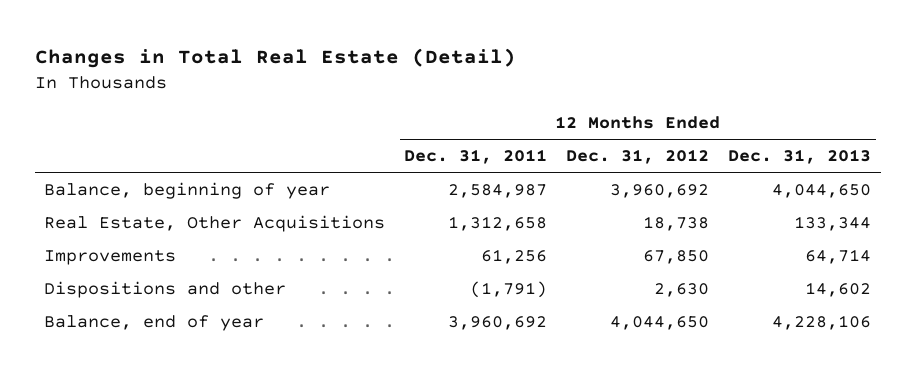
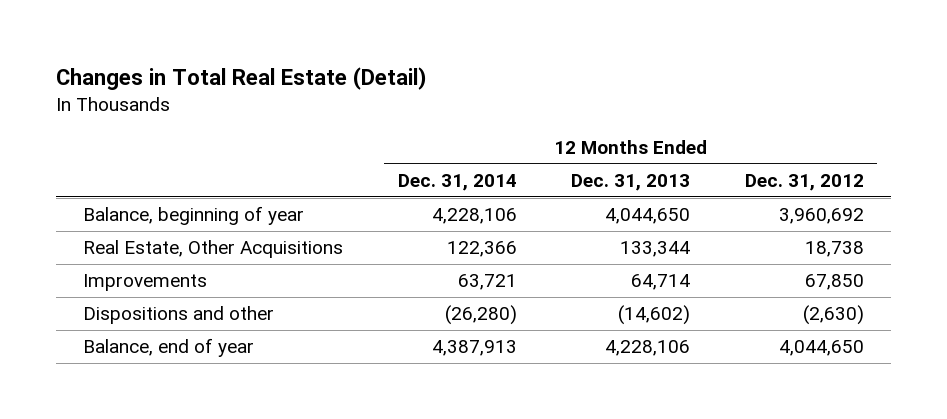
[404,149,548,165] Dec. 31, 2011 -> none
none -> [397,173,517,191] Dec. 31, 2014
[654,282,710,297] 2,630 -> [802,305,864,326] (2,630)
[805,281,872,297] 14,602 -> [618,305,691,326] (14,602)

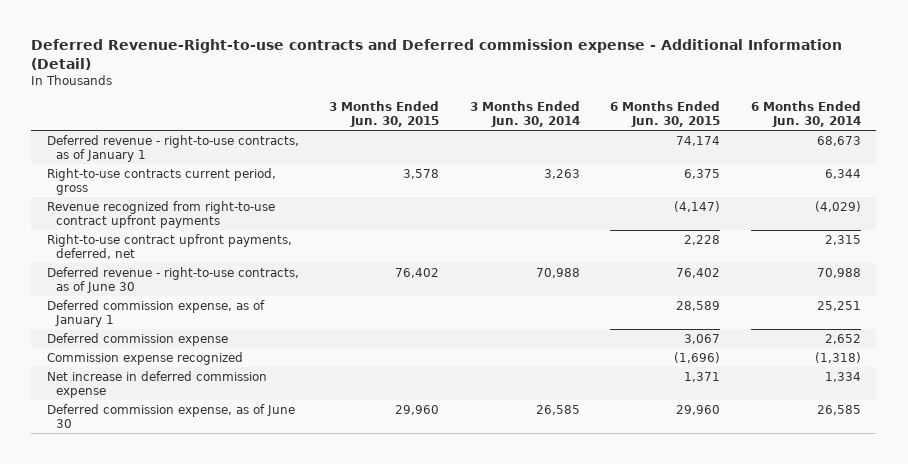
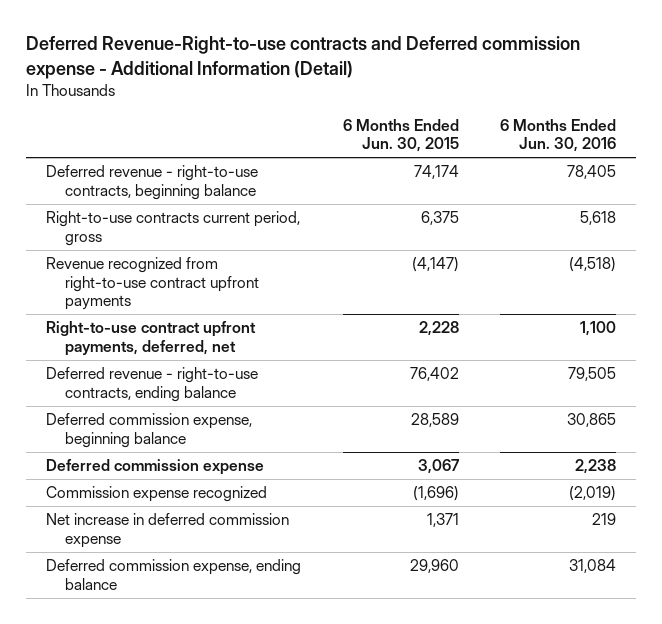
[329,101,440,127] 3 Months Ended Jun. 30, 2015 -> none
[469,101,580,127] 3 Months Ended Jun. 30, 2014 -> none
[750,101,861,127] 6 Months Ended Jun. 30, 2014 -> none
none -> [499,118,616,153] 6 Months Ended Jun. 30, 2016
[46,135,299,162] Deferred revenue - right-to-use contracts, as of January 1 -> [46,165,259,200] Deferred revenue - right-to-use contracts, beginning balance
[46,267,299,293] Deferred revenue - right-to-use contracts, as of June 30 -> [46,367,259,402] Deferred revenue - right-to-use contracts, ending balance
[46,300,265,327] Deferred commission expense, as of January 1 -> [46,413,253,448] Deferred commission expense, beginning balance
[46,404,295,428] Deferred commission expense, as of June 30 -> [46,559,302,590] Deferred commission expense, ending balance

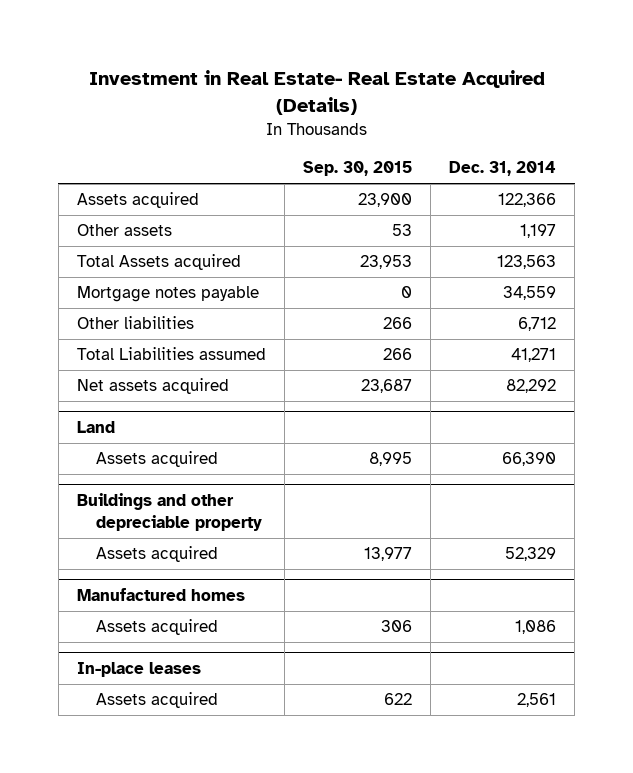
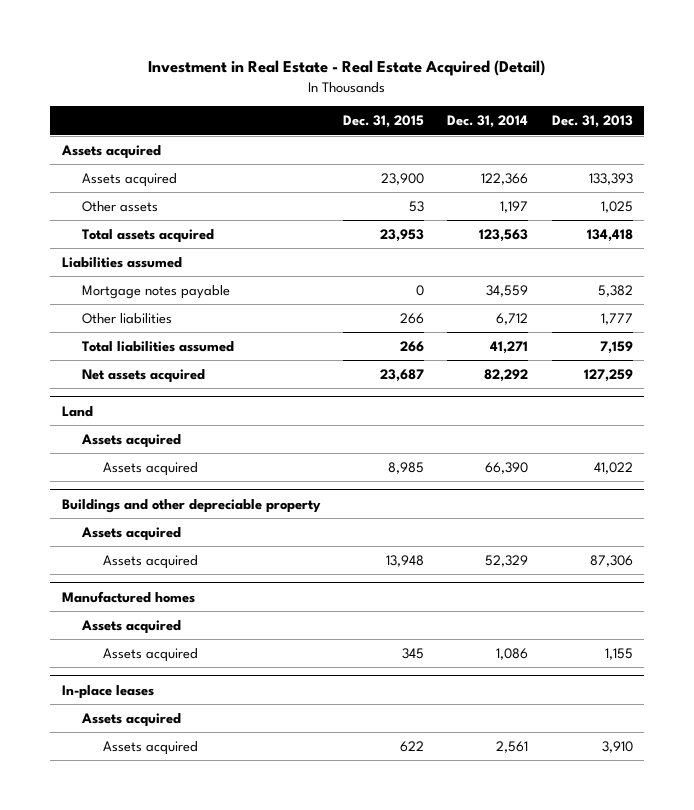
[88,69,545,115] Investment in Real Estate- Real Estate Acquired (Details) -> [148,60,546,77] Investment in Real Estate - Real Estate Acquired (Detail)
[303,161,413,177] Sep. 30, 2015 -> none
none -> [342,115,424,129] Dec. 31, 2015
none -> [551,115,633,129] Dec. 31, 2013
none -> [60,144,161,159] Assets acquired
[76,254,241,271] Total Assets acquired -> [82,228,215,243] Total assets acquired
none -> [61,256,182,268] Liabilities assumed
[76,347,266,361] Total Liabilities assumed -> [82,340,235,352] Total liabilities assumed
none -> [81,433,182,448] Assets acquired
none -> [81,526,182,541] Assets acquired
none -> [81,619,182,634] Assets acquired
none -> [81,712,182,727] Assets acquired

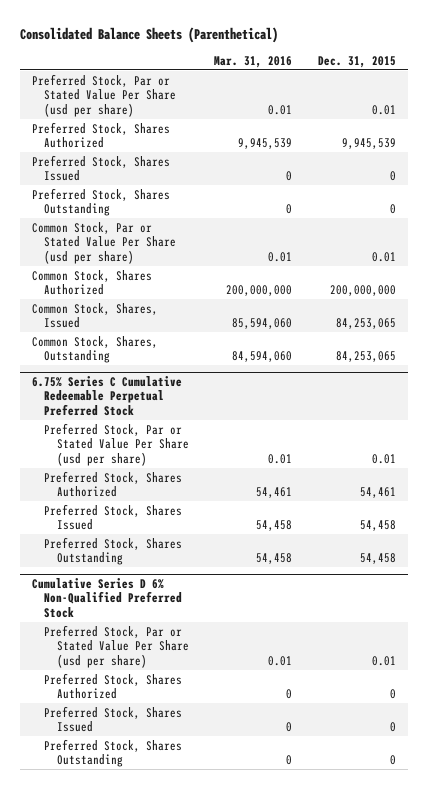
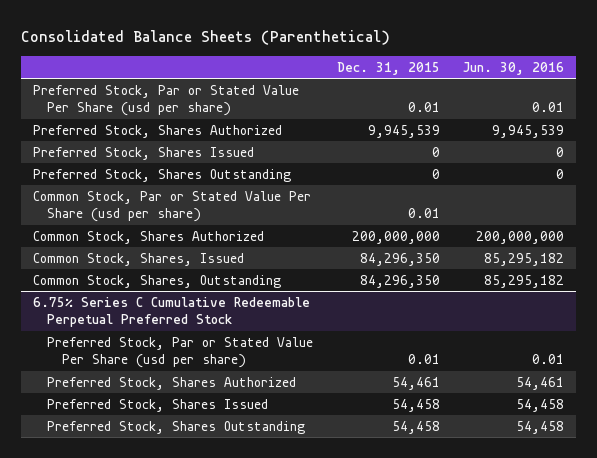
[214,55,293,68] Mar. 31, 2016 -> none
none -> [463,61,565,75] Jun. 30, 2016
[335,318,396,330] 84,253,065 -> [359,252,440,266] 84,296,350
[335,351,396,363] 84,253,065 -> [359,274,440,288] 84,296,350
[32,577,183,619] Cumulative Series D 6% Non-Qualified Preferred Stock -> none
[44,624,189,668] Preferred Stock, Par or Stated Value Per Share (usd per share) -> none
[44,672,183,700] Preferred Stock, Shares Authorized -> none
[44,705,183,733] Preferred Stock, Shares Issued -> none
[44,738,183,768] Preferred Stock, Shares Outstanding -> none

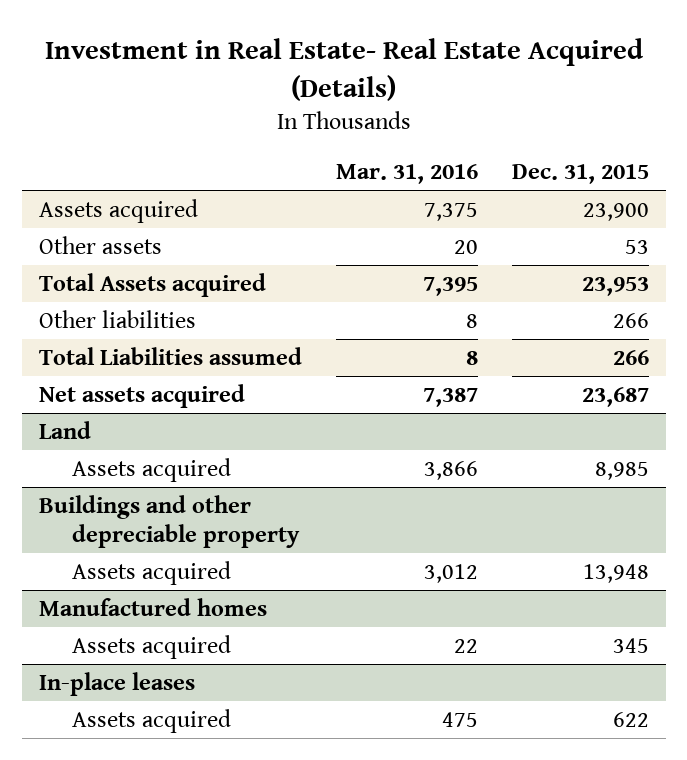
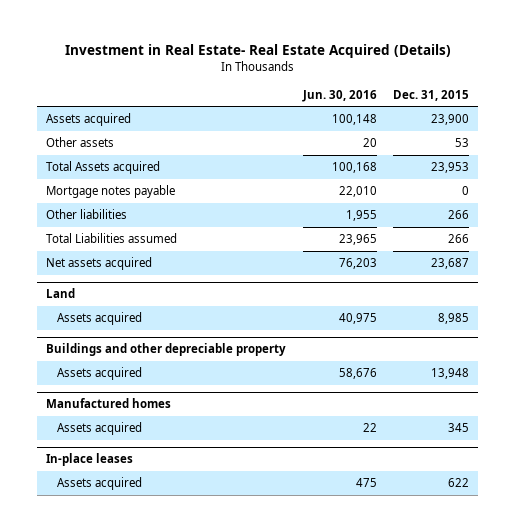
[335,164,478,185] Mar. 31, 2016 -> none
none -> [301,89,377,102] Jun. 30, 2016
none -> [45,185,175,199] Mortgage notes payable

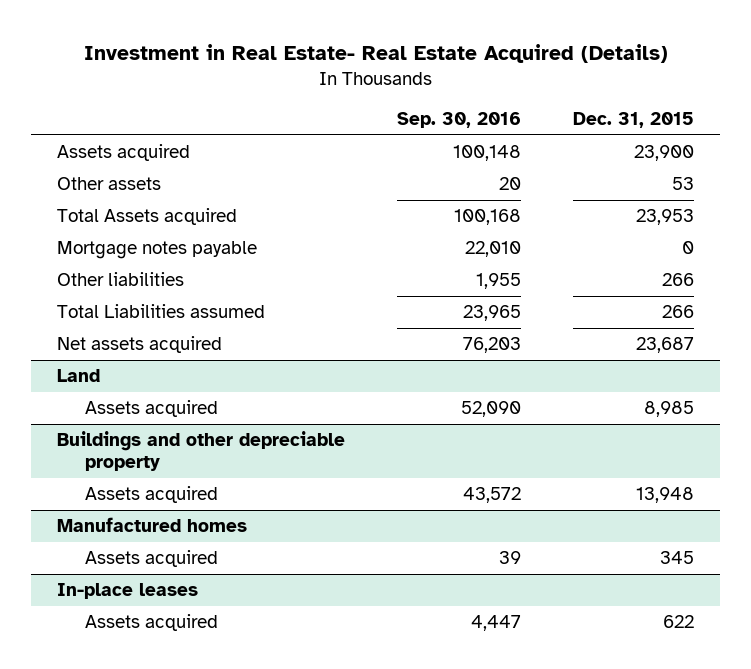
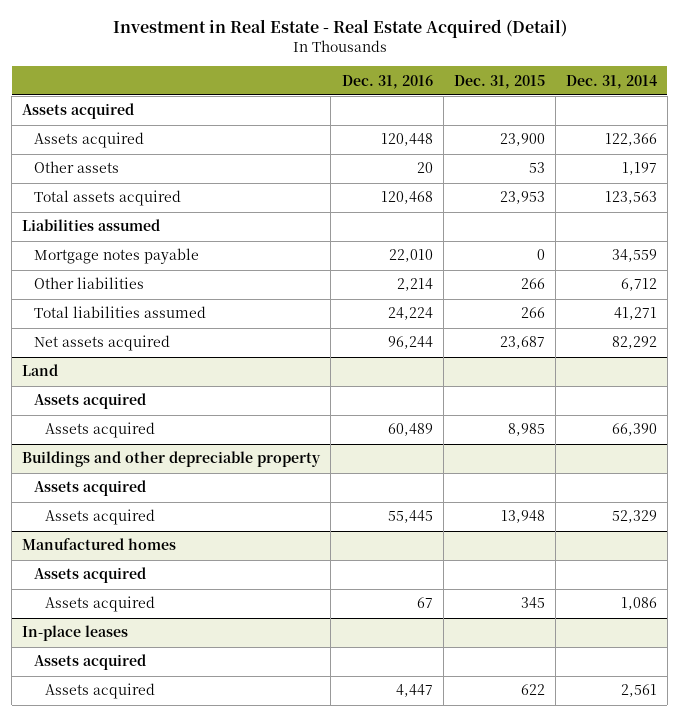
[83,43,668,63] Investment in Real Estate- Real Estate Acquired (Details) -> [112,19,567,39] Investment in Real Estate - Real Estate Acquired (Detail)
[397,112,522,129] Sep. 30, 2016 -> none
none -> [341,74,433,89] Dec. 31, 2016
none -> [565,74,657,89] Dec. 31, 2014
none -> [22,103,135,120] Assets acquired
[57,207,238,225] Total Assets acquired -> [33,190,181,207] Total assets acquired
none -> [22,219,161,232] Liabilities assumed
[57,303,266,318] Total Liabilities assumed -> [33,306,206,319] Total liabilities assumed
none -> [33,393,146,410] Assets acquired
none -> [33,480,146,497] Assets acquired
none -> [33,567,146,584] Assets acquired
none -> [33,654,146,671] Assets acquired

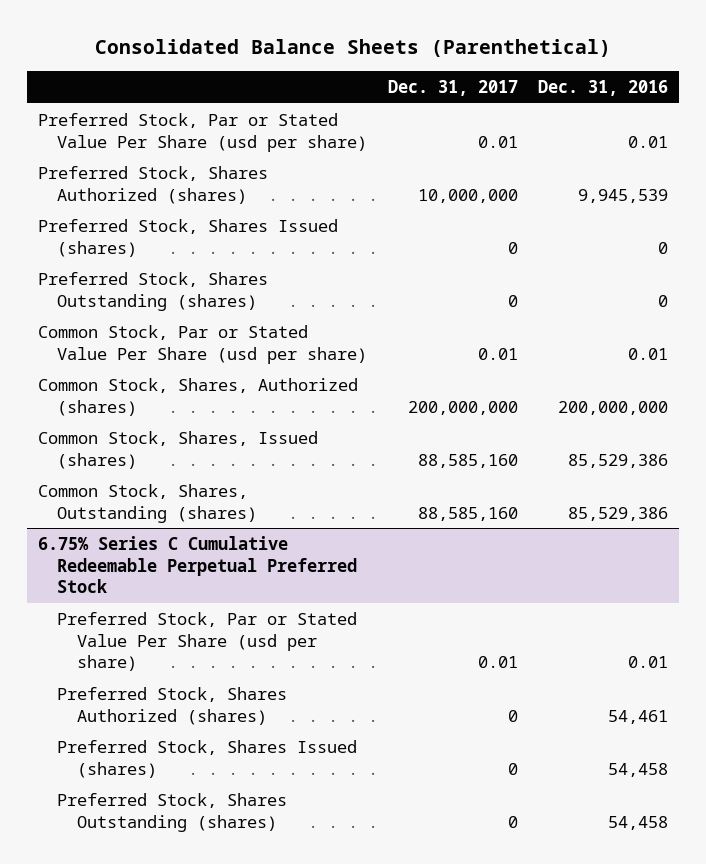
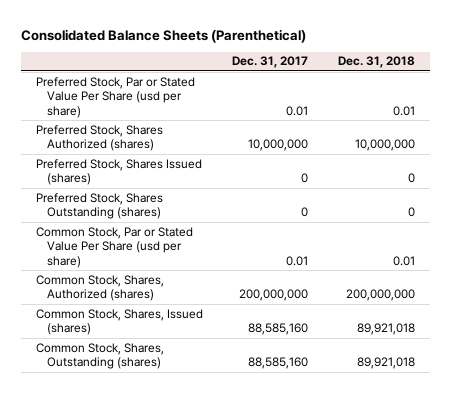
[538,79,669,96] Dec. 31, 2016 -> none
none -> [338,56,416,69] Dec. 31, 2018
[37,536,358,593] 6.75% Series C Cumulative Redeemable Perpetual Preferred Stock -> none
[57,612,358,671] Preferred Stock, Par or Stated Value Per Share (usd per share) -> none
[57,687,288,725] Preferred Stock, Shares Authorized (shares) -> none
[57,740,358,778] Preferred Stock, Shares Issued (shares) -> none
[57,793,288,832] Preferred Stock, Shares Outstanding (shares) -> none

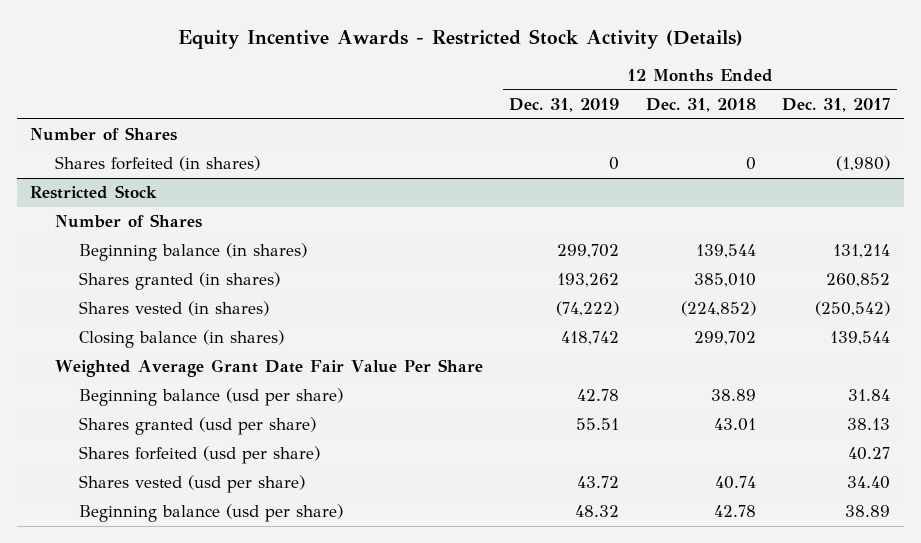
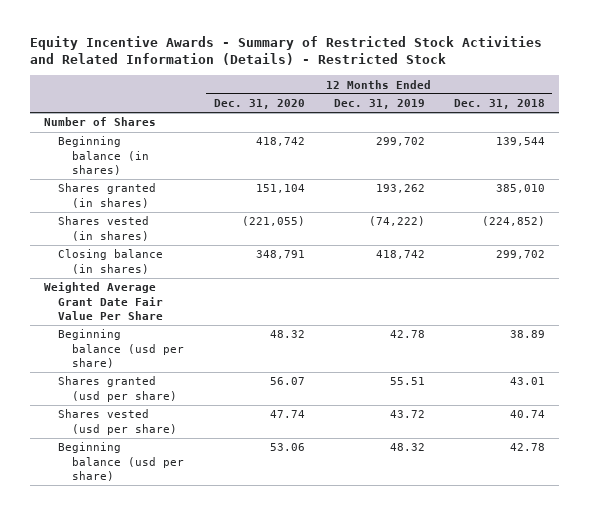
[178,28,744,49] Equity Incentive Awards - Restricted Stock Activity (Details) -> [29,35,542,66] Equity Incentive Awards - Summary of Restricted Stock Activities and Related Information (Details) - Restricted Stock
[782,98,891,113] Dec. 31, 2017 -> none
none -> [213,99,305,110] Dec. 31, 2020
[54,156,260,172] Shares forfeited (in shares) -> none
[30,185,158,200] Restricted Stock -> none
[54,214,202,229] Number of Shares -> none
[79,446,321,465] Shares forfeited (usd per share) -> none

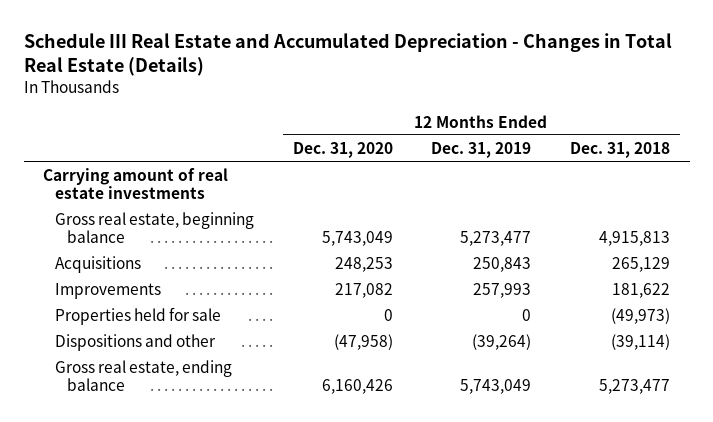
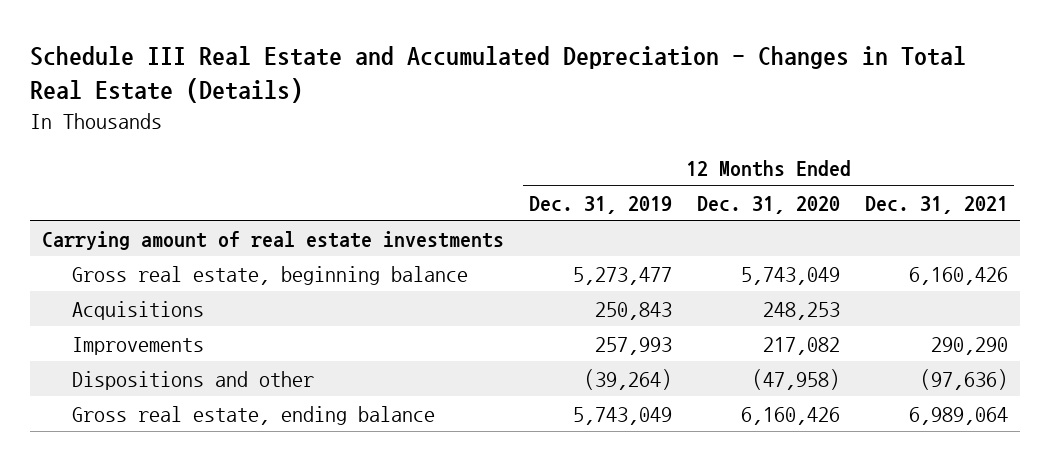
[570,141,671,158] Dec. 31, 2018 -> none
none -> [864,195,1008,214] Dec. 31, 2021
[54,306,221,325] Properties held for sale -> none

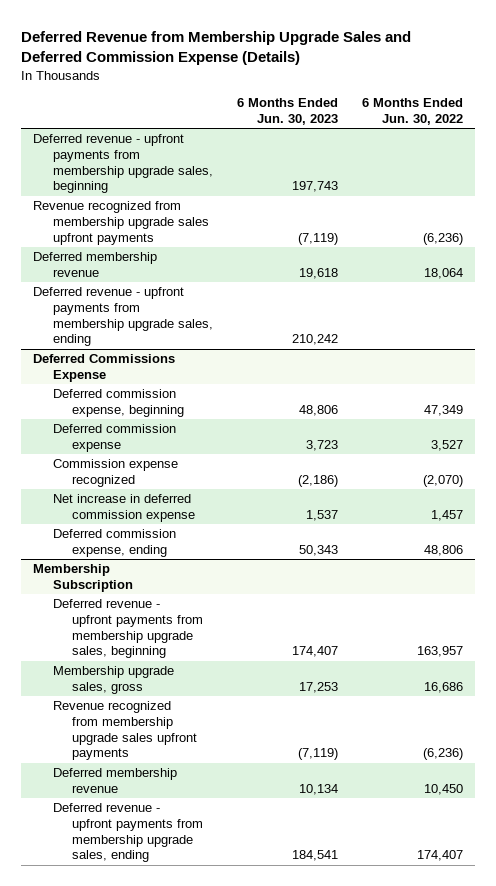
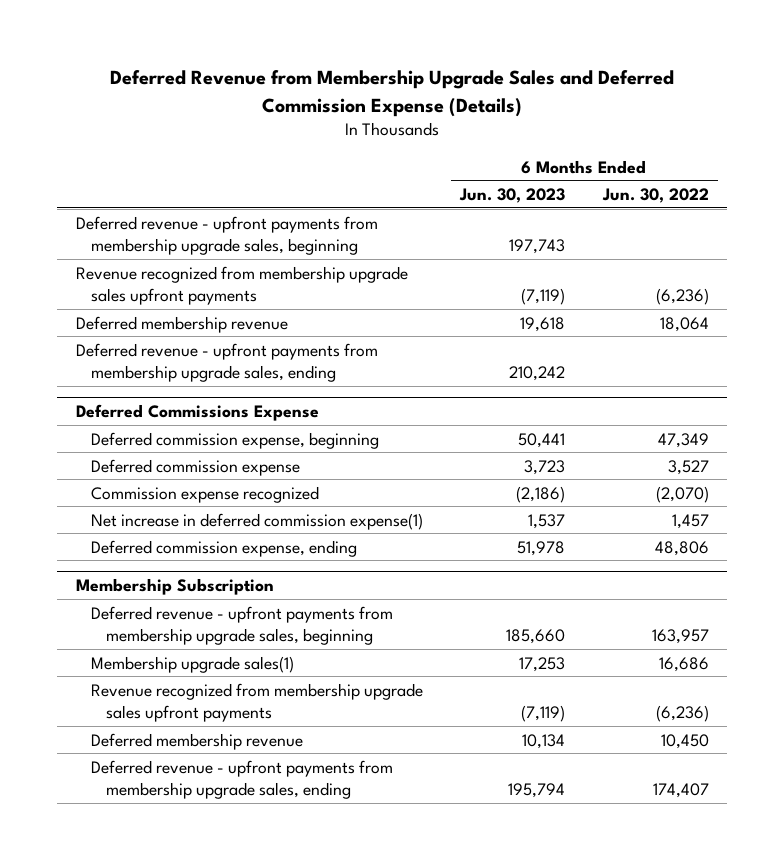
[298,404,338,416] 48,806 -> [518,432,566,448] 50,441
[52,494,195,522] Net increase in deferred commission expense -> [90,512,423,530] Net increase in deferred commission expense(1)
[298,544,338,556] 50,343 -> [517,540,566,556] 51,978
[291,646,338,658] 174,407 -> [506,628,566,644] 185,660
[52,666,174,694] Membership upgrade sales, gross -> [90,655,294,673] Membership upgrade sales(1)
[291,850,338,862] 184,541 -> [508,782,566,798] 195,794

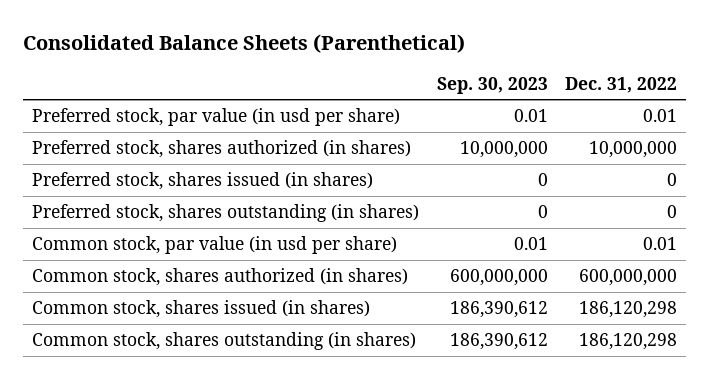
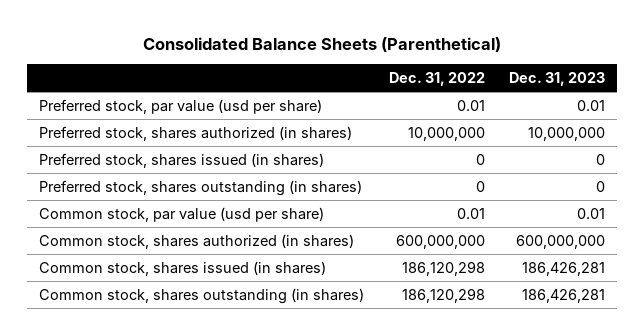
[436,76,548,94] Sep. 30, 2023 -> none
none -> [508,72,605,87] Dec. 31, 2023
[31,108,400,127] Preferred stock, par value (in usd per share) -> [39,98,323,114] Preferred stock, par value (usd per share)
[31,236,397,255] Common stock, par value (in usd per share) -> [39,206,325,222] Common stock, par value (usd per share)

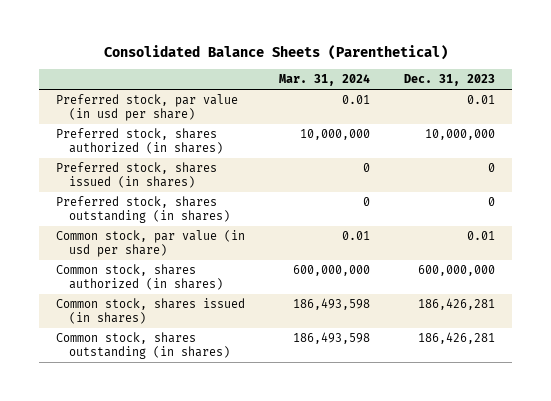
[388,72,485,87] Dec. 31, 2022 -> none
none -> [279,74,371,87] Mar. 31, 2024
[39,98,323,114] Preferred stock, par value (usd per share) -> [56,94,239,121] Preferred stock, par value (in usd per share)
[39,206,325,222] Common stock, par value (usd per share) -> [56,230,246,257] Common stock, par value (in usd per share)

